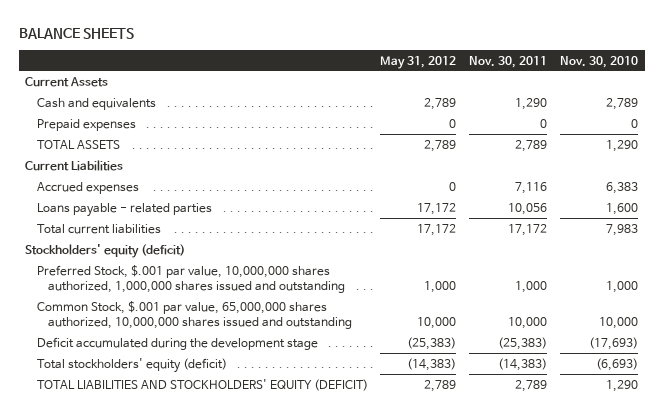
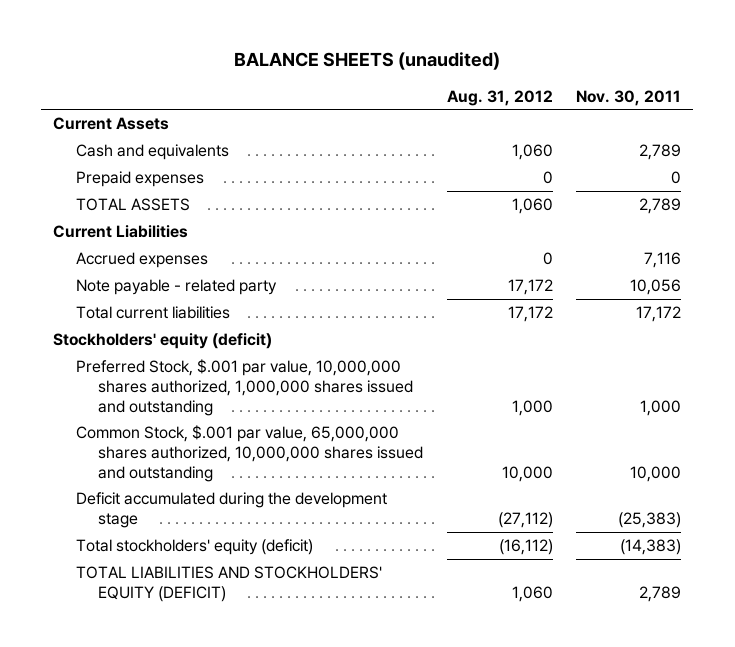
[18,27,134,39] BALANCE SHEETS -> [234,52,501,71] BALANCE SHEETS (unaudited)
[380,55,457,69] May 31, 2012 -> none
[560,55,639,68] Nov. 30, 2010 -> none
none -> [446,89,553,106] Aug. 31, 2012
[515,97,548,110] 1,290 -> [639,144,682,161] 2,789
[36,202,212,217] Loans payable - related parties -> [75,279,277,296] Note payable - related party

